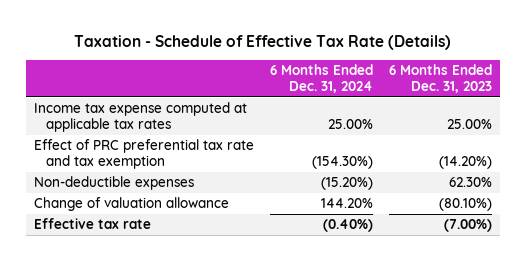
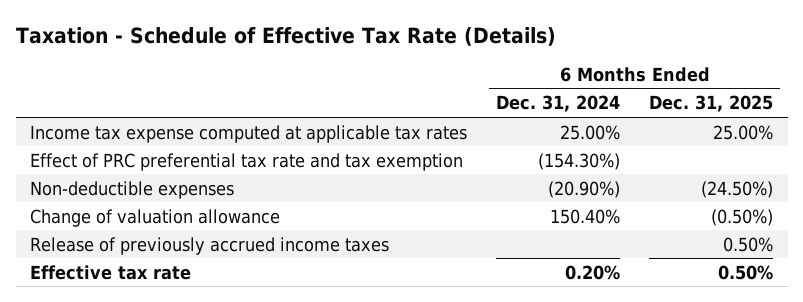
[388,64,492,94] 6 Months Ended Dec. 31, 2023 -> none
none -> [649,95,774,113] Dec. 31, 2025
[320,177,373,191] (15.20%) -> [548,180,621,198] (20.90%)
[320,198,373,209] 144.20% -> [550,208,621,224] 150.40%
none -> [30,236,390,255] Release of previously accrued income taxes
[322,219,373,233] (0.40%) -> [565,264,621,280] 0.20%

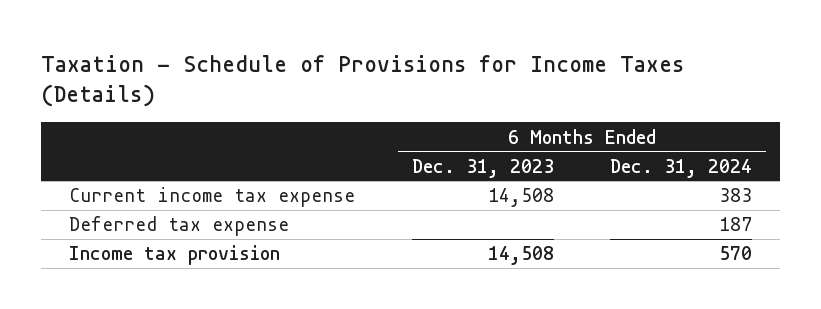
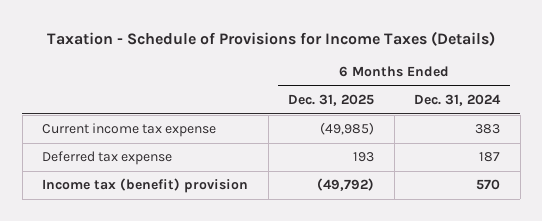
[411,158,554,178] Dec. 31, 2023 -> none
none -> [288,94,375,107] Dec. 31, 2025
[69,245,281,266] Income tax provision -> [42,178,249,194] Income tax (benefit) provision

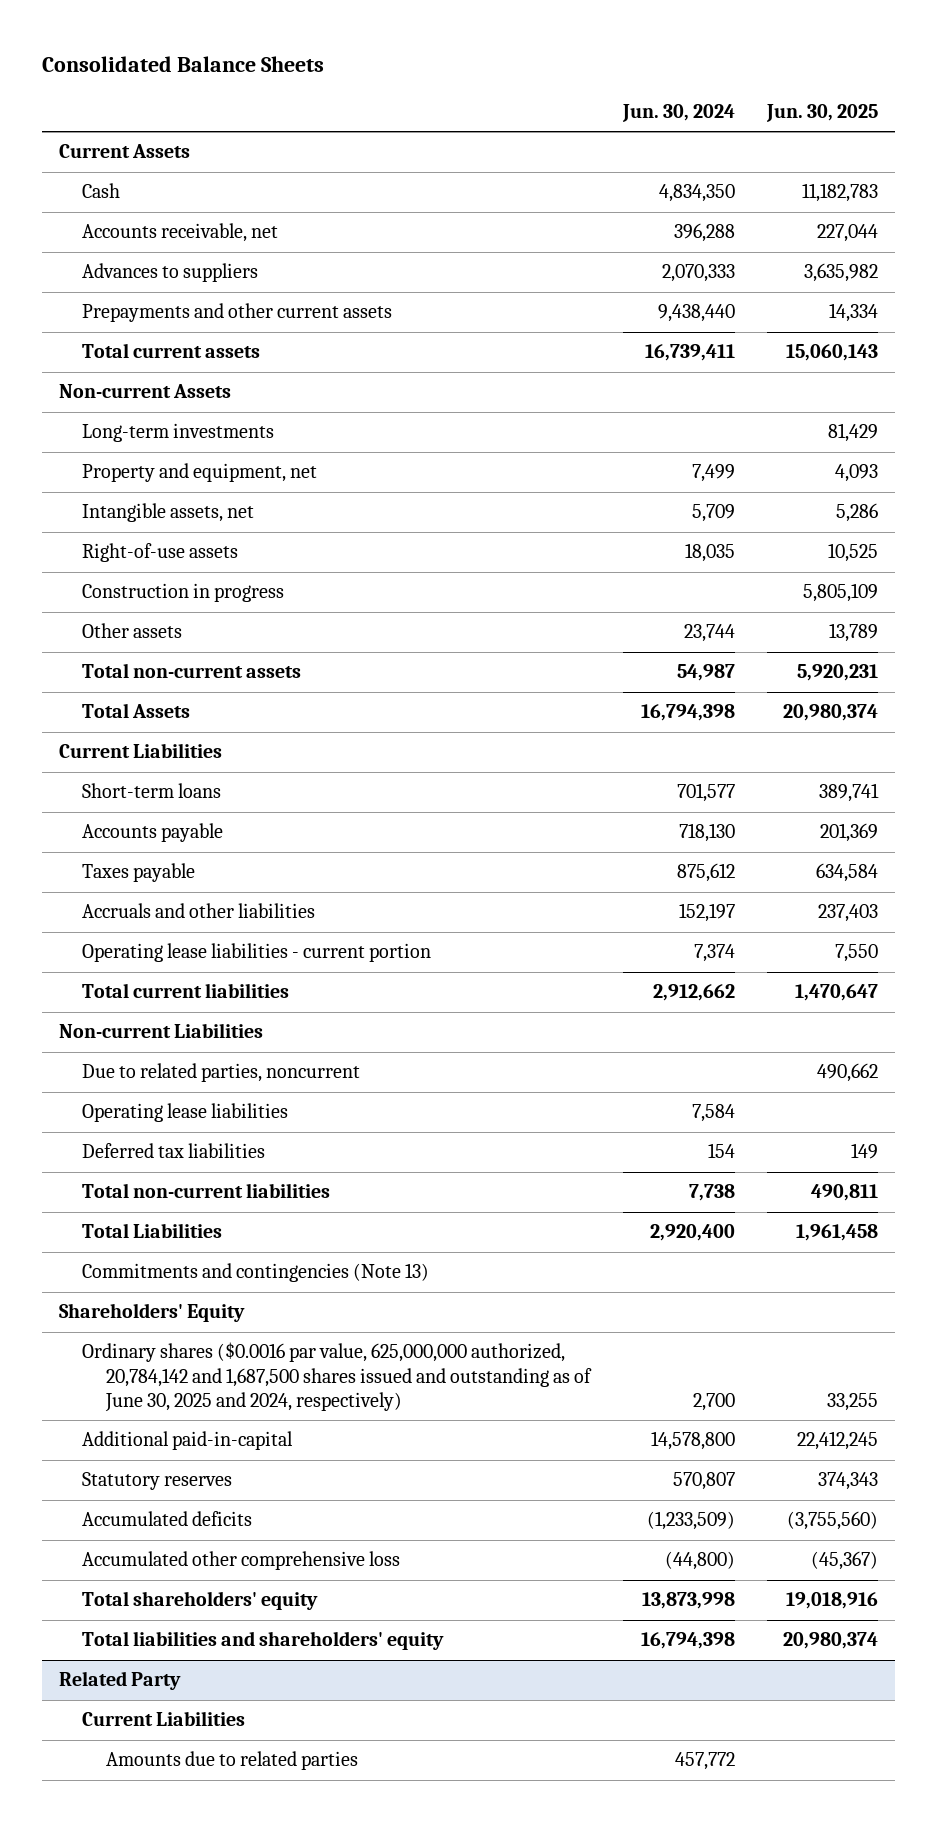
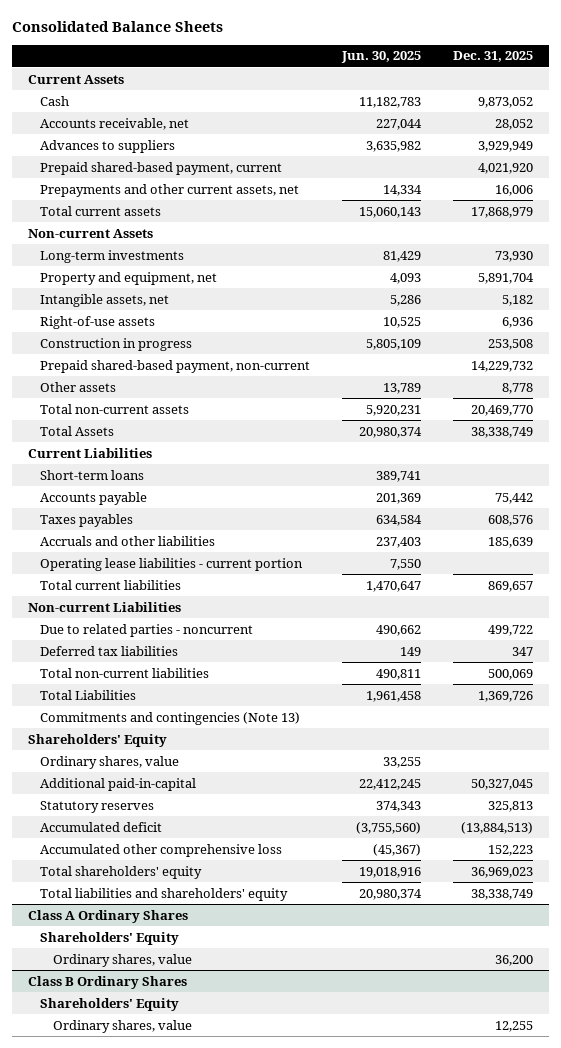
[621,103,735,122] Jun. 30, 2024 -> none
none -> [452,51,533,63] Dec. 31, 2025
none -> [40,161,283,175] Prepaid shared-based payment, current
[82,303,393,323] Prepayments and other current assets -> [40,183,300,197] Prepayments and other current assets, net
none -> [40,359,311,373] Prepaid shared-based payment, non-current
[82,863,196,883] Taxes payable -> [40,513,134,527] Taxes payables
[82,1103,289,1123] Operating lease liabilities -> none
[82,1063,361,1083] Due to related parties, noncurrent -> [40,623,254,637] Due to related parties - noncurrent
[82,1342,592,1413] Ordinary shares ($0.0016 par value, 625,000,000 authorized, 20,784,142 and 1,687,500 shares issued and outstanding as of June 30, 2025 and 2024, respectively) -> [40,755,180,769] Ordinary shares, value
[82,1511,253,1527] Accumulated deficits -> [40,821,163,832] Accumulated deficit
[58,1671,181,1691] Related Party -> none
[82,1711,246,1727] Current Liabilities -> none
[105,1751,358,1771] Amounts due to related parties -> none
none -> [27,909,188,923] Class A Ordinary Shares
none -> [40,931,180,945] Shareholders' Equity
none -> [52,953,192,967] Ordinary shares, value
none -> [27,975,187,989] Class B Ordinary Shares
none -> [40,997,180,1011] Shareholders' Equity
none -> [52,1019,192,1033] Ordinary shares, value

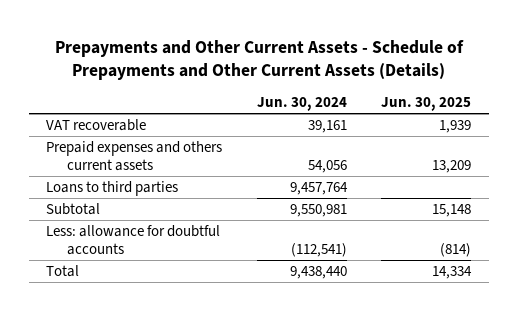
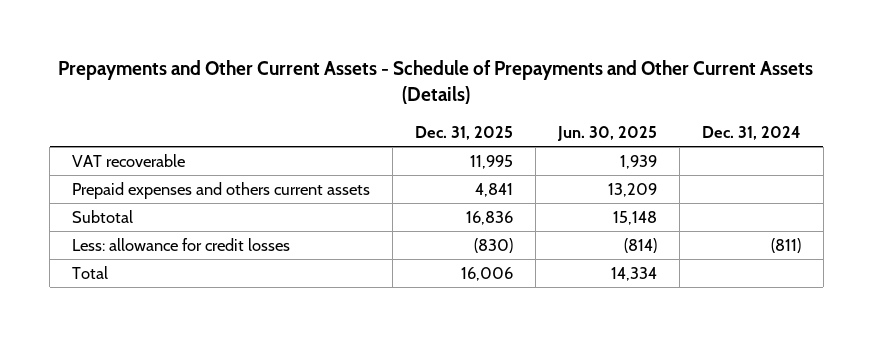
[256,97,347,112] Jun. 30, 2024 -> none
none -> [414,125,513,140] Dec. 31, 2025
none -> [701,125,801,140] Dec. 31, 2024
[46,180,179,196] Loans to third parties -> none
[46,224,221,255] Less: allowance for doubtful accounts -> [71,238,290,252] Less: allowance for credit losses

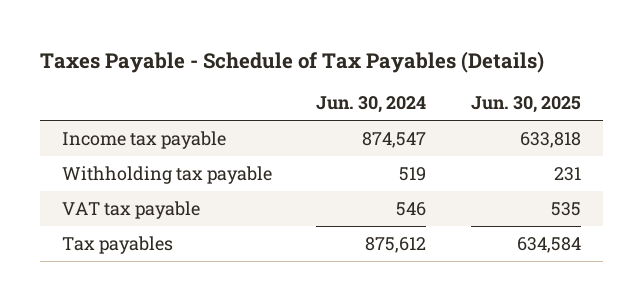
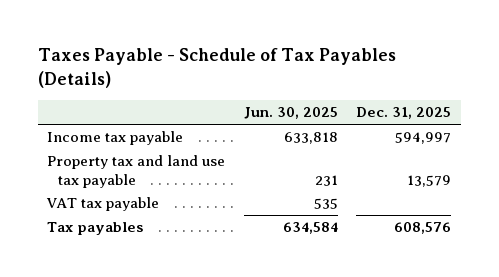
[316,96,427,114] Jun. 30, 2024 -> none
none -> [356,107,452,120] Dec. 31, 2025
[62,165,273,184] Withholding tax payable -> [47,155,226,188] Property tax and land use tax payable

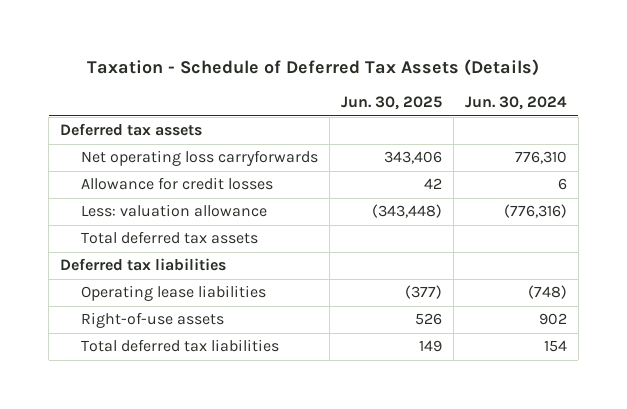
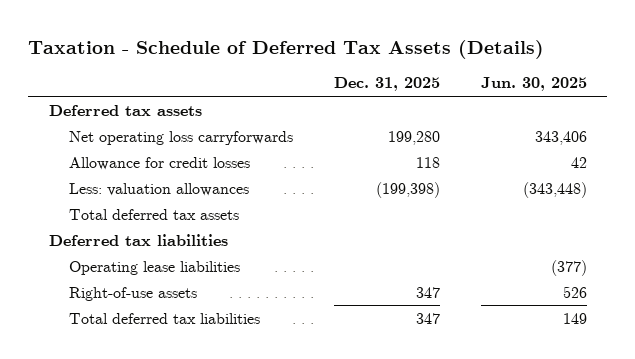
[464,96,567,111] Jun. 30, 2024 -> none
none -> [333,77,440,92] Dec. 31, 2025
[80,204,267,218] Less: valuation allowance -> [69,182,250,196] Less: valuation allowances

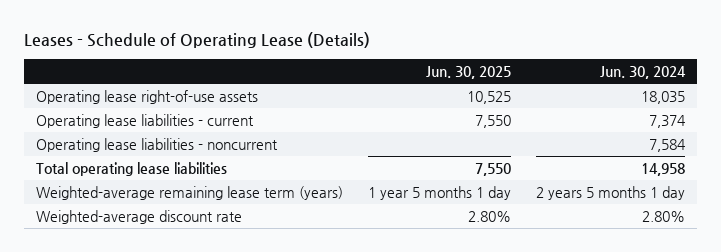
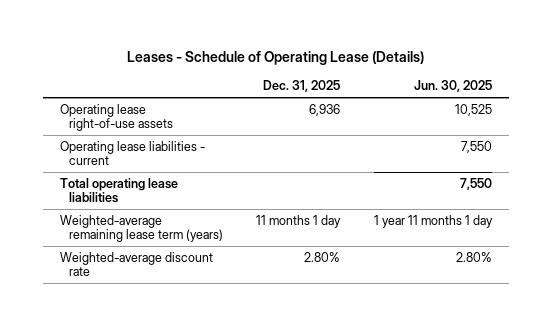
[599,66,686,80] Jun. 30, 2024 -> none
none -> [263,80,341,93] Dec. 31, 2025
[36,137,279,152] Operating lease liabilities - noncurrent -> none
[368,185,512,200] 1 year 5 months 1 day -> [373,214,493,228] 1 year 11 months 1 day

